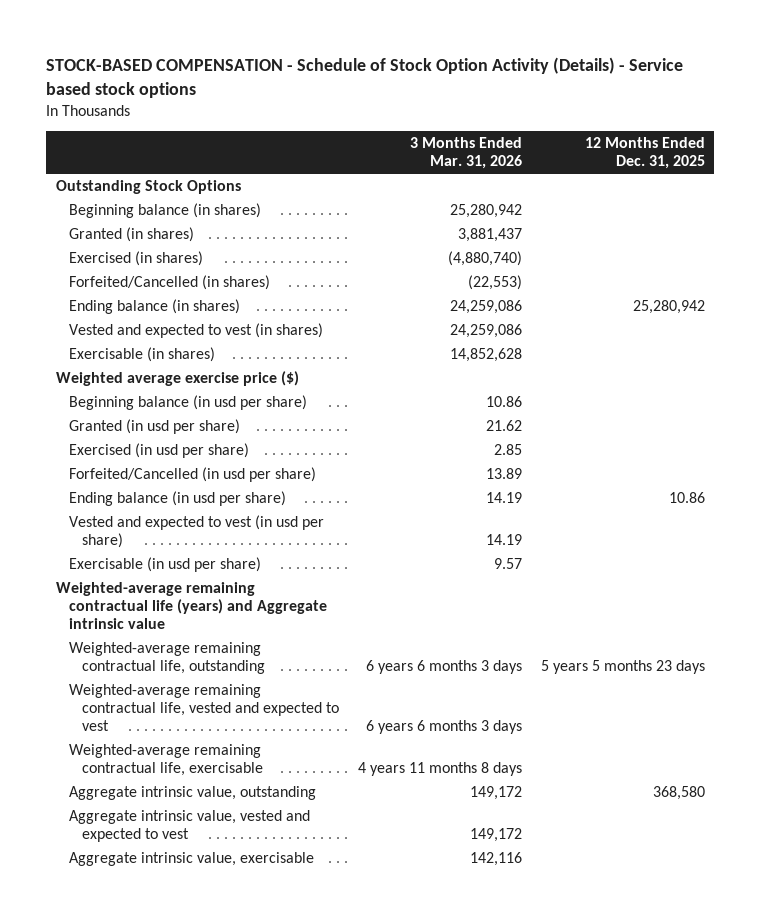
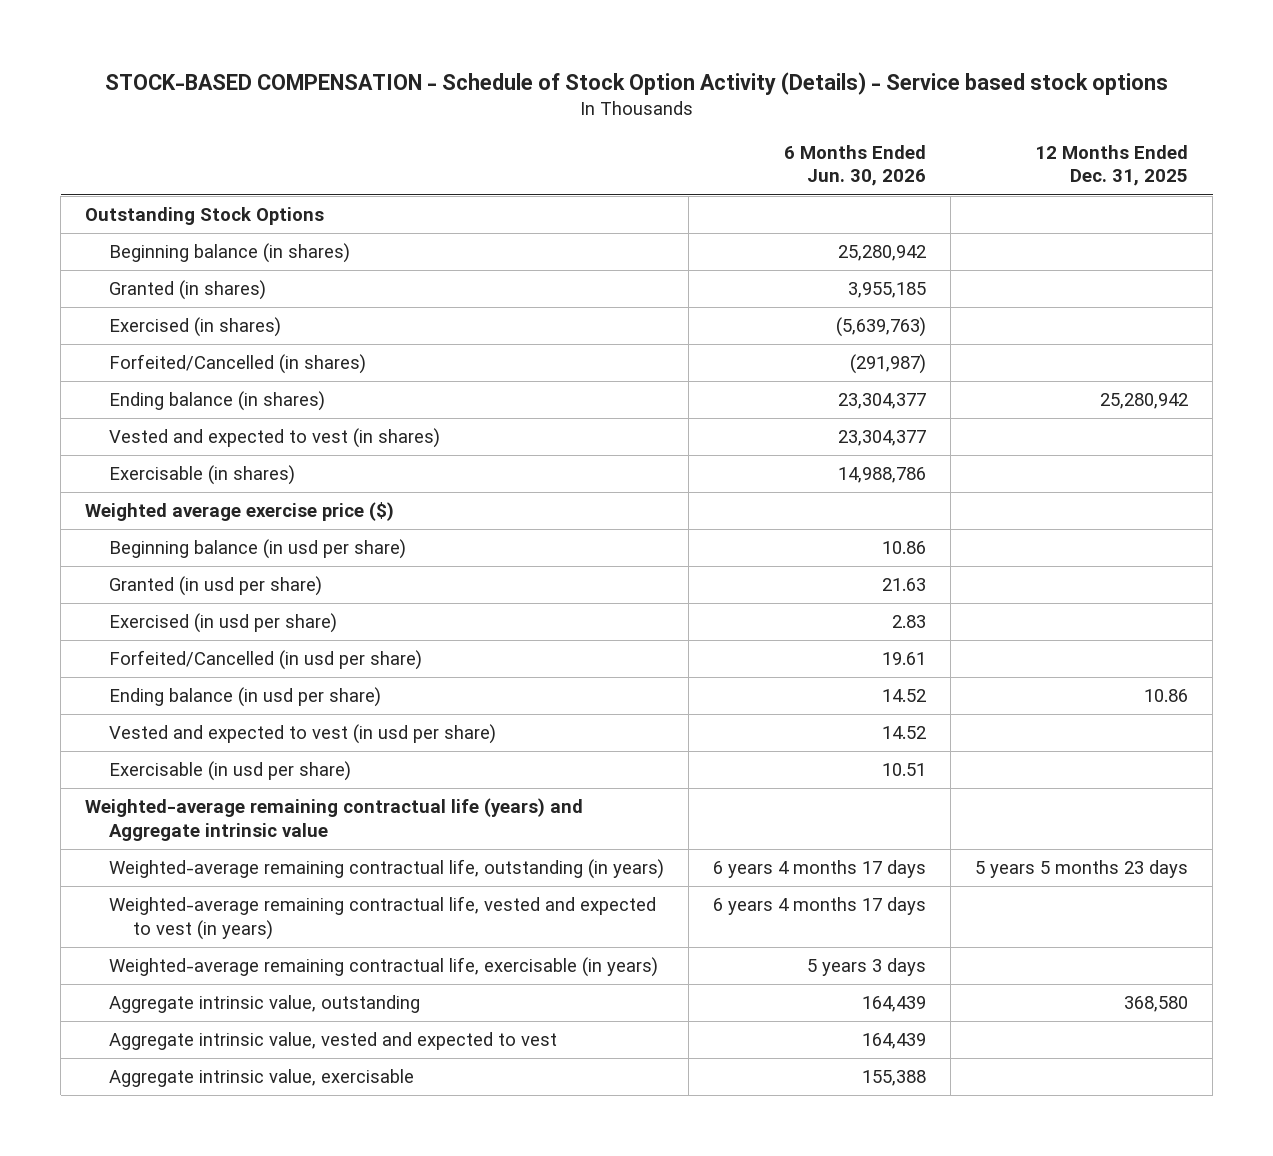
[409,137,522,170] 3 Months Ended Mar. 31, 2026 -> none
none -> [783,144,926,187] 6 Months Ended Jun. 30, 2026
[68,642,265,675] Weighted-average remaining contractual life, outstanding -> [108,859,664,880] Weighted-average remaining contractual life, outstanding (in years)
[68,684,339,731] Weighted-average remaining contractual life, vested and expected to vest -> [108,896,656,941] Weighted-average remaining contractual life, vested and expected to vest (in years)
[68,744,263,777] Weighted-average remaining contractual life, exercisable -> [108,957,658,978] Weighted-average remaining contractual life, exercisable (in years)

